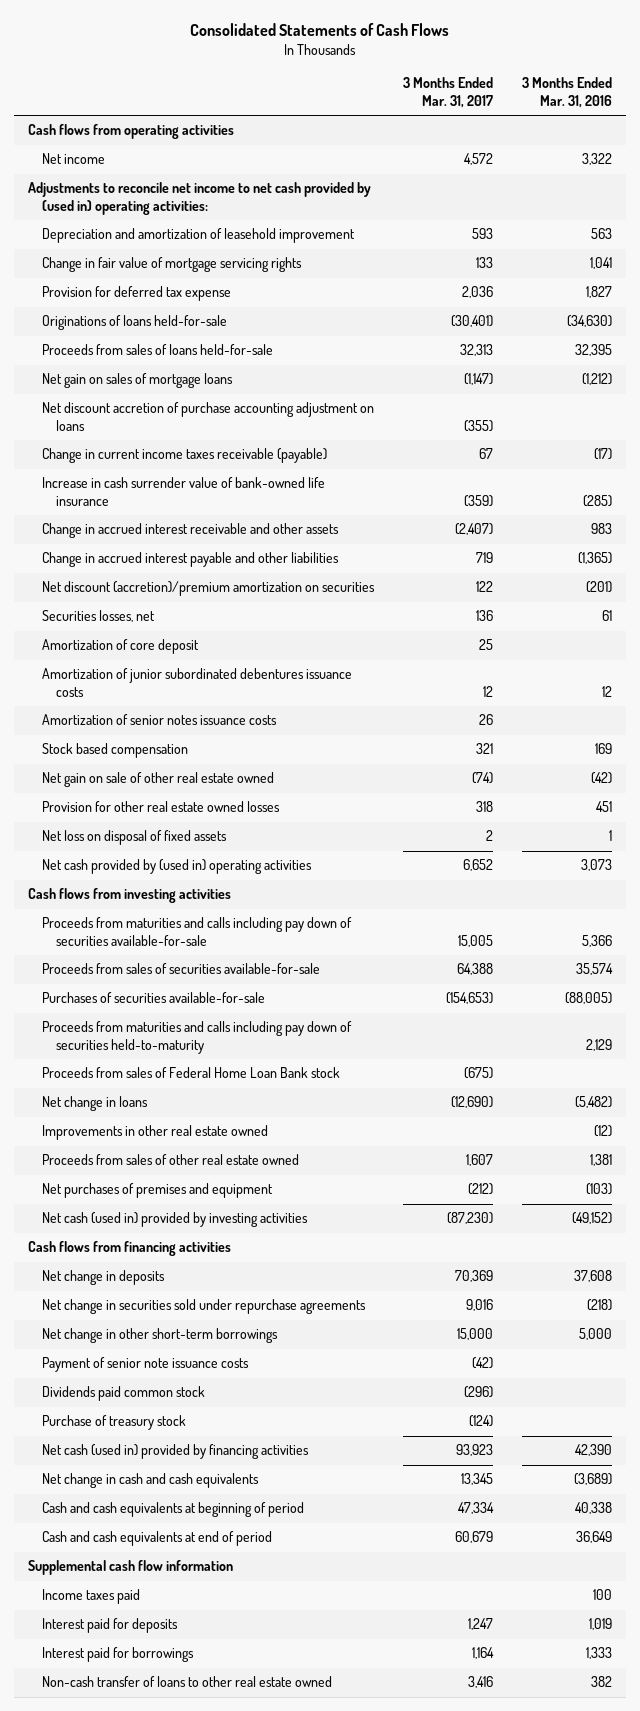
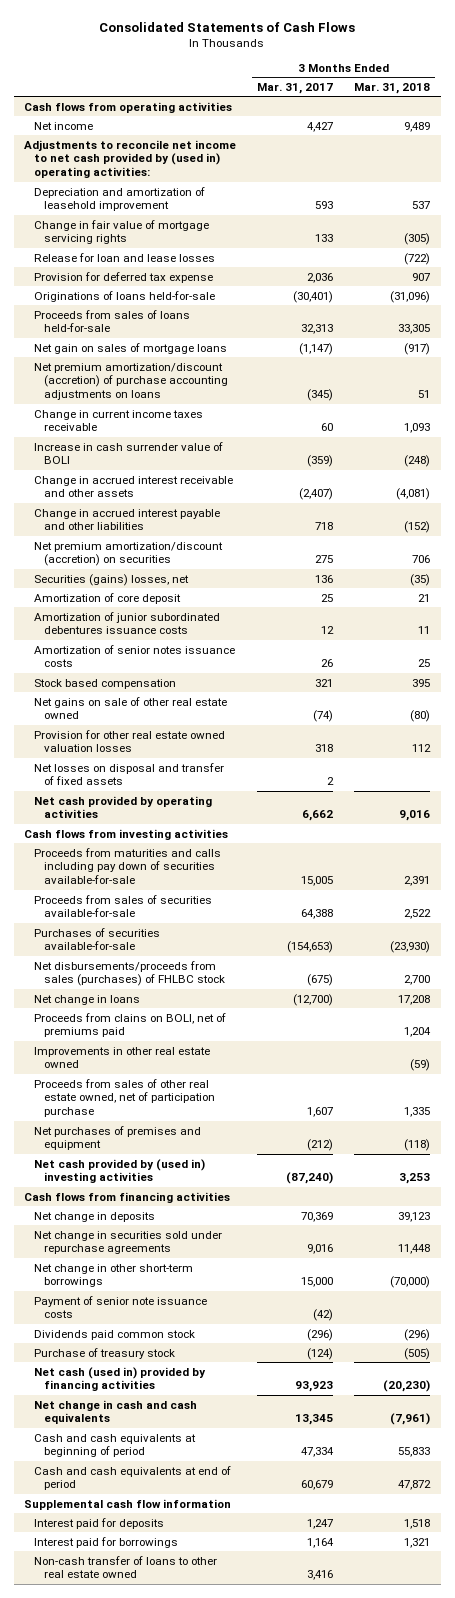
[521,77,612,109] 3 Months Ended Mar. 31, 2016 -> none
none -> [354,82,431,94] Mar. 31, 2018
[464,153,494,166] 4,572 -> [307,121,334,132] 4,427
none -> [34,252,216,262] Release for loan and lease losses
[42,402,375,432] Net discount accretion of purchase accounting adjustment on loans -> [34,362,229,401] Net premium amortization/discount (accretion) of purchase accounting adjustments on loans
[464,420,494,433] (355) -> [307,389,334,402] (345)
[42,448,328,464] Change in current income taxes receivable (payable) -> [34,409,204,432] Change in current income taxes receivable
[479,448,494,460] 67 -> [321,423,334,432] 60
[42,477,326,507] Increase in cash surrender value of bank-owned life insurance -> [34,441,224,465] Increase in cash surrender value of BOLI
[476,552,494,564] 719 -> [315,522,334,531] 718
[42,581,376,597] Net discount (accretion)/premium amortization on securities -> [34,541,224,567] Net premium amortization/discount (accretion) on securities
[476,581,494,593] 122 -> [315,555,334,564] 275
[42,610,156,623] Securities losses, net -> [34,573,190,586] Securities (gains) losses, net
[42,772,275,788] Net gain on sale of other real estate owned -> [34,696,228,720] Net gains on sale of other real estate owned
[42,801,281,813] Provision for other real estate owned losses -> [34,729,226,753] Provision for other real estate owned valuation losses
[42,830,228,846] Net loss on disposal of fixed assets -> [34,762,225,786] Net losses on disposal and transfer of fixed assets
[42,859,313,875] Net cash provided by (used in) operating activities -> [34,795,213,819] Net cash provided by operating activities
[463,859,494,872] 6,652 -> [302,810,334,822] 6,662
[42,1021,353,1055] Proceeds from maturities and calls including pay down of securities held-to-maturity -> none
[42,1067,341,1079] Proceeds from sales of Federal Home Loan Bank stock -> [34,960,226,987] Net disbursements/proceeds from sales (purchases) of FHLBC stock
[451,1096,494,1109] (12,690) -> [293,993,334,1006] (12,700)
none -> [34,1012,227,1038] Proceeds from clains on BOLI, net of premiums paid
[42,1154,300,1166] Proceeds from sales of other real estate owned -> [34,1078,216,1118] Proceeds from sales of other real estate owned, net of participation purchase
[42,1212,309,1228] Net cash (used in) provided by investing activities -> [34,1158,206,1184] Net cash provided by (used in) investing activities
[447,1212,494,1225] (87,230) -> [286,1172,334,1185] (87,240)
[42,1589,141,1605] Income taxes paid -> none

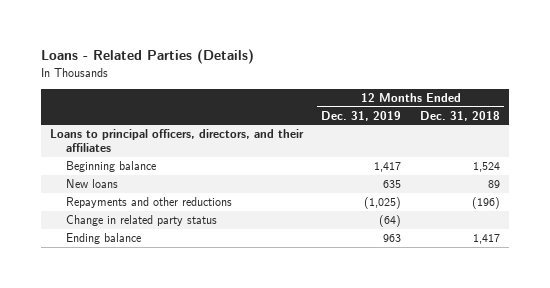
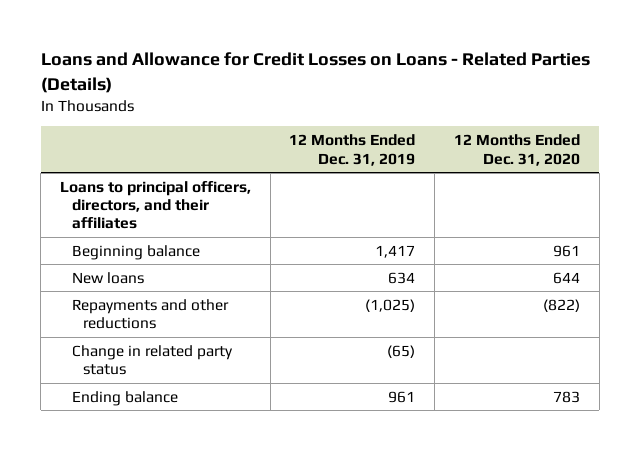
[41,49,255,65] Loans - Related Parties (Details) -> [40,52,590,93] Loans and Allowance for Credit Losses on Loans - Related Parties (Details)
[419,110,500,121] Dec. 31, 2018 -> none
none -> [453,134,580,166] 12 Months Ended Dec. 31, 2020
[383,180,402,189] 635 -> [388,271,416,284] 634
[379,215,402,228] (64) -> [387,344,416,358] (65)
[383,234,402,243] 963 -> [388,390,416,403] 961

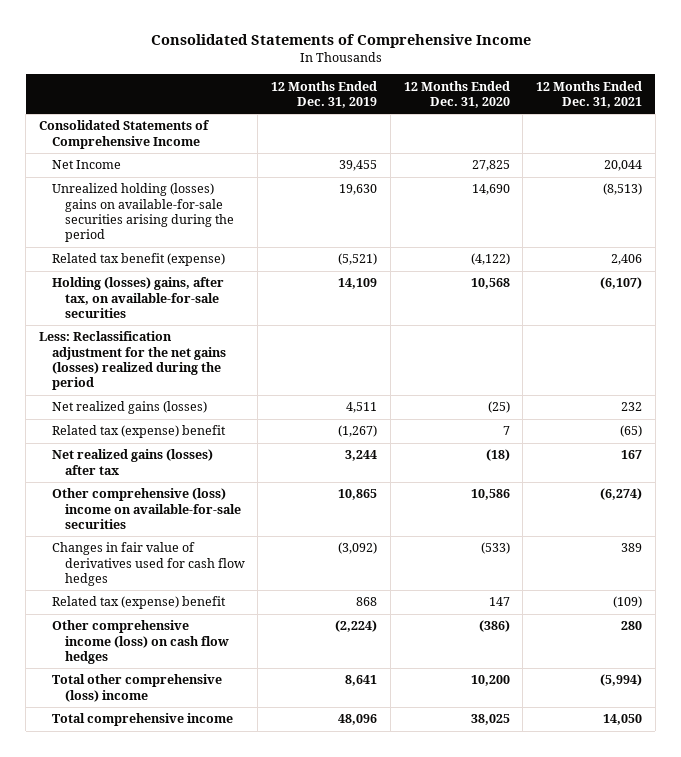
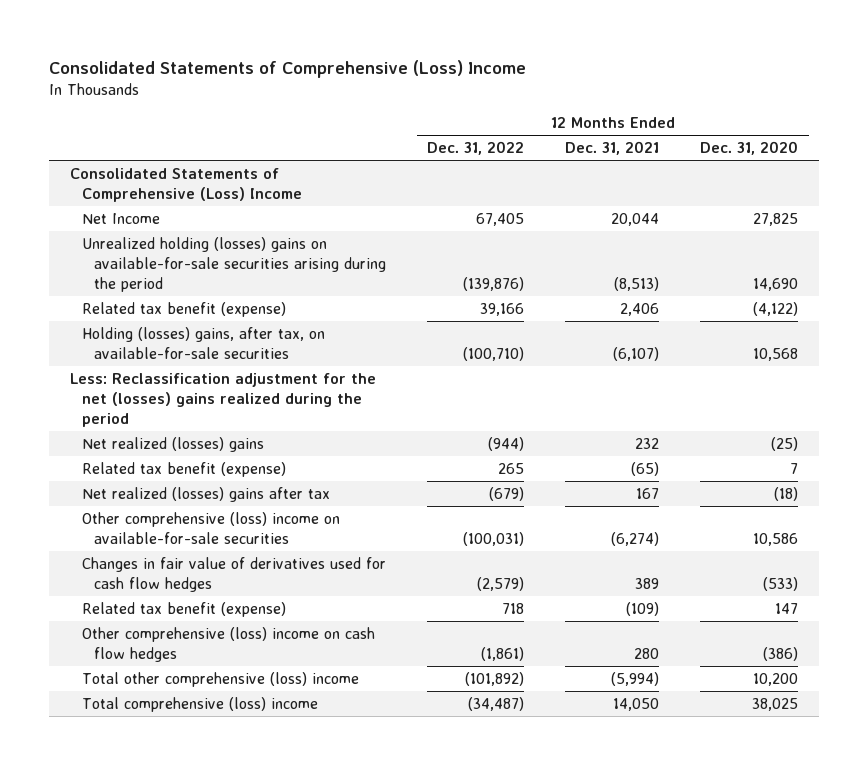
[150,34,531,49] Consolidated Statements of Comprehensive Income -> [49,59,527,78] Consolidated Statements of Comprehensive (Loss) Income
[271,80,378,108] 12 Months Ended Dec. 31, 2019 -> none
none -> [427,141,525,156] Dec. 31, 2022
[39,120,211,149] Consolidated Statements of Comprehensive Income -> [69,167,302,202] Consolidated Statements of Comprehensive (Loss) Income
[39,331,226,391] Less: Reclassification adjustment for the net gains (losses) realized during the period -> [69,372,376,427] Less: Reclassification adjustment for the net (losses) gains realized during the period
[51,401,207,415] Net realized gains (losses) -> [81,436,264,452] Net realized (losses) gains
[51,425,226,439] Related tax (expense) benefit -> [81,461,286,477] Related tax benefit (expense)
[51,449,213,475] Net realized gains (losses) after tax -> [81,486,330,502] Net realized (losses) gains after tax
[51,596,226,610] Related tax (expense) benefit -> [81,601,286,617] Related tax benefit (expense)
[51,620,229,664] Other comprehensive income (loss) on cash flow hedges -> [81,626,375,662] Other comprehensive (loss) income on cash flow hedges
[51,713,233,727] Total comprehensive income -> [81,696,318,712] Total comprehensive (loss) income

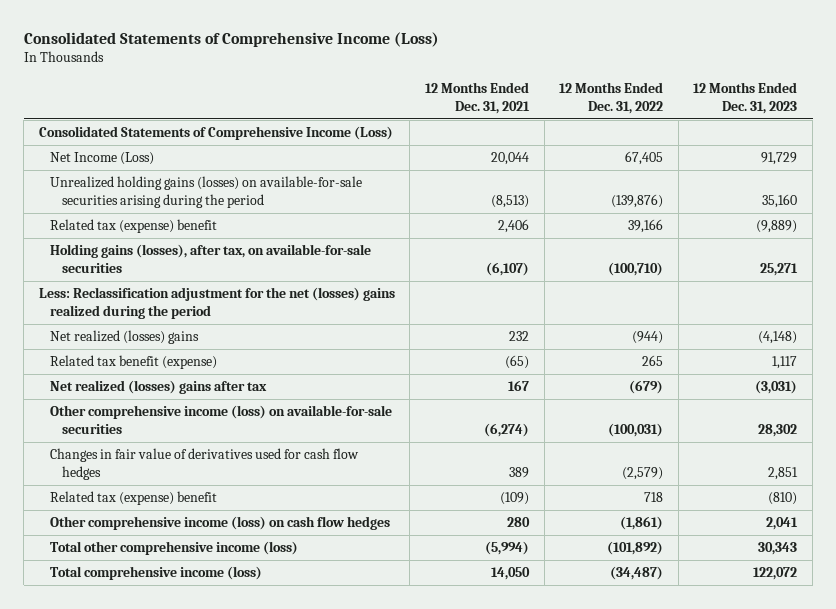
[49,59,527,78] Consolidated Statements of Comprehensive (Loss) Income -> [23,32,439,48] Consolidated Statements of Comprehensive Income (Loss)
[700,141,799,156] Dec. 31, 2020 -> none
none -> [693,82,798,114] 12 Months Ended Dec. 31, 2023
[69,167,302,202] Consolidated Statements of Comprehensive (Loss) Income -> [38,126,393,141] Consolidated Statements of Comprehensive Income (Loss)
[81,212,160,224] Net Income -> [50,152,155,166] Net Income (Loss)
[81,236,386,292] Unrealized holding (losses) gains on available-for-sale securities arising during the period -> [50,176,363,208] Unrealized holding gains (losses) on available-for-sale securities arising during the period
[81,301,286,317] Related tax benefit (expense) -> [50,219,218,234] Related tax (expense) benefit
[81,326,325,359] Holding (losses) gains, after tax, on available-for-sale securities -> [50,244,372,273] Holding gains (losses), after tax, on available-for-sale securities
[81,511,340,544] Other comprehensive (loss) income on available-for-sale securities -> [50,405,393,434] Other comprehensive income (loss) on available-for-sale securities
[81,601,286,617] Related tax benefit (expense) -> [50,491,218,506] Related tax (expense) benefit
[81,626,375,662] Other comprehensive (loss) income on cash flow hedges -> [50,516,391,531] Other comprehensive income (loss) on cash flow hedges
[81,671,359,687] Total other comprehensive (loss) income -> [50,541,299,556] Total other comprehensive income (loss)
[81,696,318,712] Total comprehensive (loss) income -> [50,566,263,581] Total comprehensive income (loss)

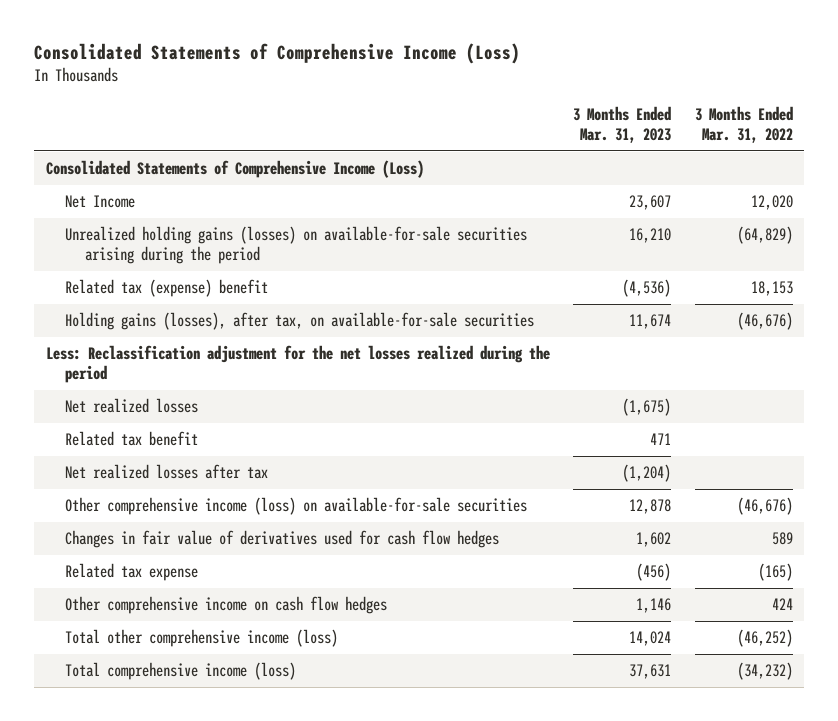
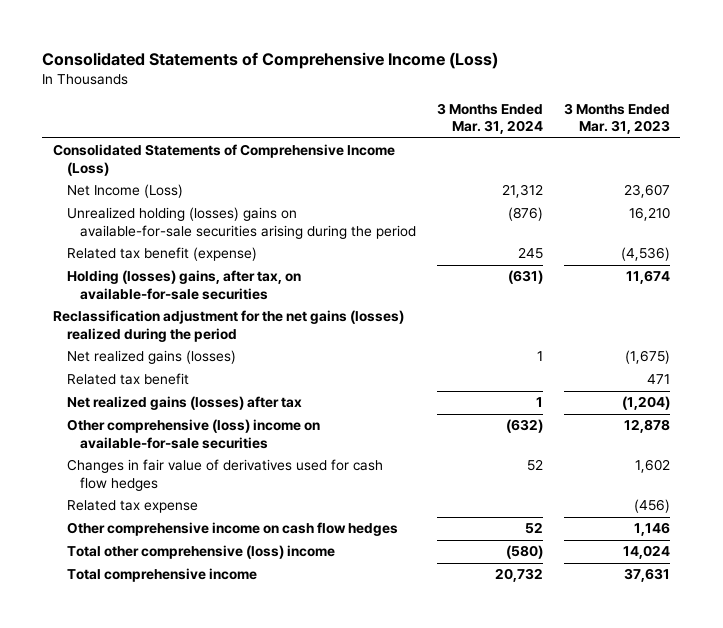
[694,105,793,144] 3 Months Ended Mar. 31, 2022 -> none
none -> [437,103,544,135] 3 Months Ended Mar. 31, 2024
[65,195,136,209] Net Income -> [66,184,183,199] Net Income (Loss)
[65,226,528,265] Unrealized holding gains (losses) on available-for-sale securities arising during the period -> [66,207,417,239] Unrealized holding (losses) gains on available-for-sale securities arising during the period
[65,279,269,298] Related tax (expense) benefit -> [66,247,257,262] Related tax benefit (expense)
[65,312,535,331] Holding gains (losses), after tax, on available-for-sale securities -> [66,270,301,300] Holding (losses) gains, after tax, on available-for-sale securities
[45,345,550,384] Less: Reclassification adjustment for the net losses realized during the period -> [52,310,404,342] Reclassification adjustment for the net gains (losses) realized during the period
[65,398,199,414] Net realized losses -> [66,350,236,365] Net realized gains (losses)
[65,464,269,480] Net realized losses after tax -> [66,396,302,411] Net realized gains (losses) after tax
[65,497,528,516] Other comprehensive income (loss) on available-for-sale securities -> [66,419,320,449] Other comprehensive (loss) income on available-for-sale securities
[65,629,339,648] Total other comprehensive income (loss) -> [66,545,335,560] Total other comprehensive (loss) income
[65,662,297,681] Total comprehensive income (loss) -> [66,568,257,583] Total comprehensive income

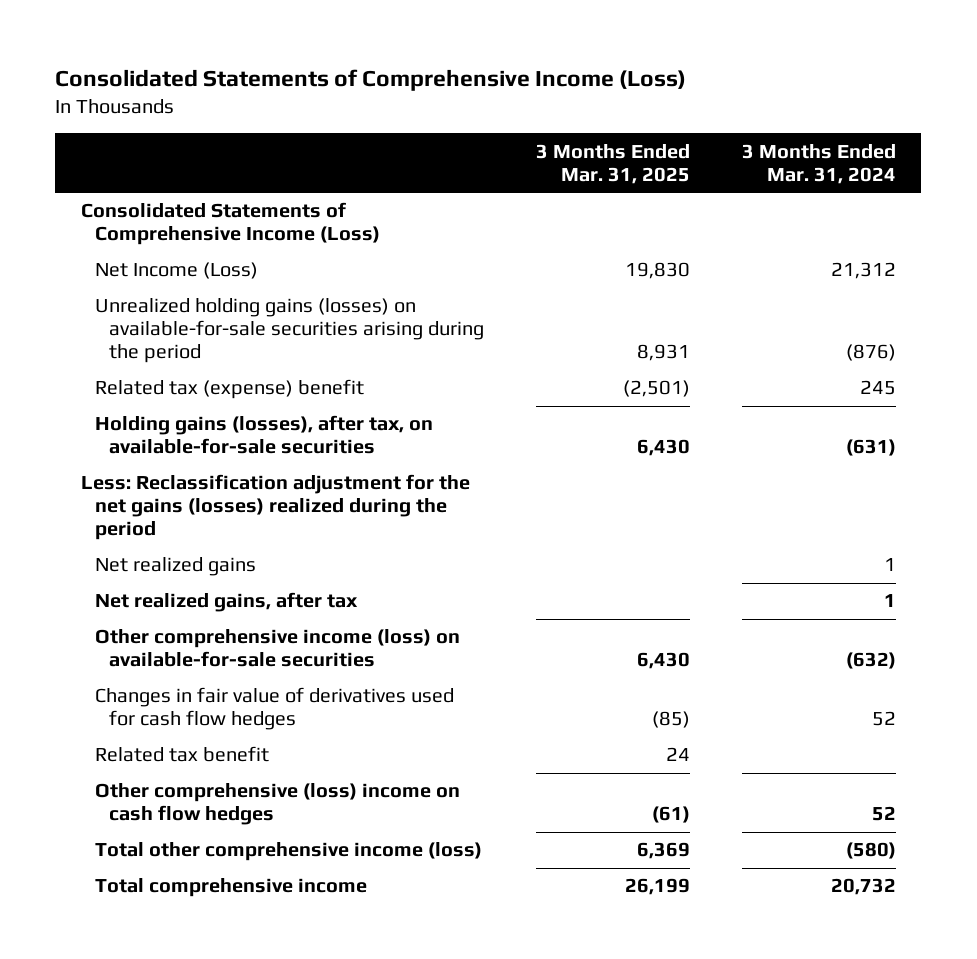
[563,103,670,135] 3 Months Ended Mar. 31, 2023 -> none
none -> [535,143,690,184] 3 Months Ended Mar. 31, 2025
[66,207,417,239] Unrealized holding (losses) gains on available-for-sale securities arising during the period -> [95,298,485,364] Unrealized holding gains (losses) on available-for-sale securities arising during the period
[66,247,257,262] Related tax benefit (expense) -> [95,379,365,400] Related tax (expense) benefit
[66,270,301,300] Holding (losses) gains, after tax, on available-for-sale securities -> [95,415,434,455] Holding gains (losses), after tax, on available-for-sale securities
[52,310,404,342] Reclassification adjustment for the net gains (losses) realized during the period -> [81,474,471,541] Less: Reclassification adjustment for the net gains (losses) realized during the period
[66,350,236,365] Net realized gains (losses) -> [95,557,257,577] Net realized gains
[66,396,302,411] Net realized gains (losses) after tax -> [95,592,359,613] Net realized gains, after tax
[66,419,320,449] Other comprehensive (loss) income on available-for-sale securities -> [95,629,461,668] Other comprehensive income (loss) on available-for-sale securities
[66,500,198,514] Related tax expense -> none
[66,373,189,386] Related tax benefit -> [95,746,270,763] Related tax benefit
[66,522,398,537] Other comprehensive income on cash flow hedges -> [95,783,461,826] Other comprehensive (loss) income on cash flow hedges
[66,545,335,560] Total other comprehensive (loss) income -> [95,842,483,862] Total other comprehensive income (loss)

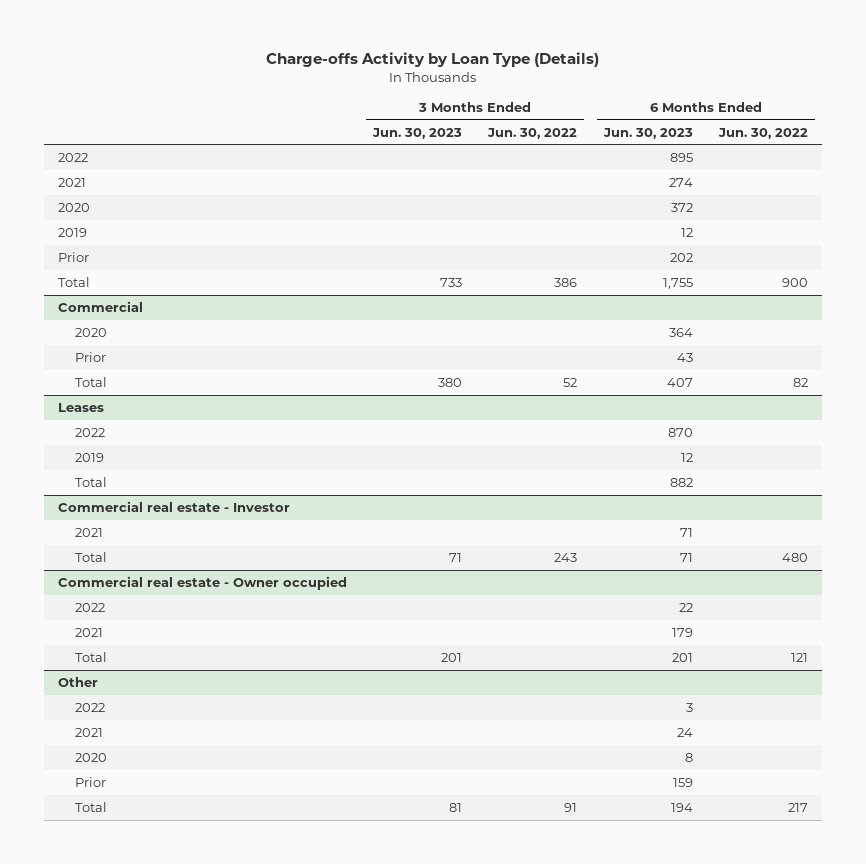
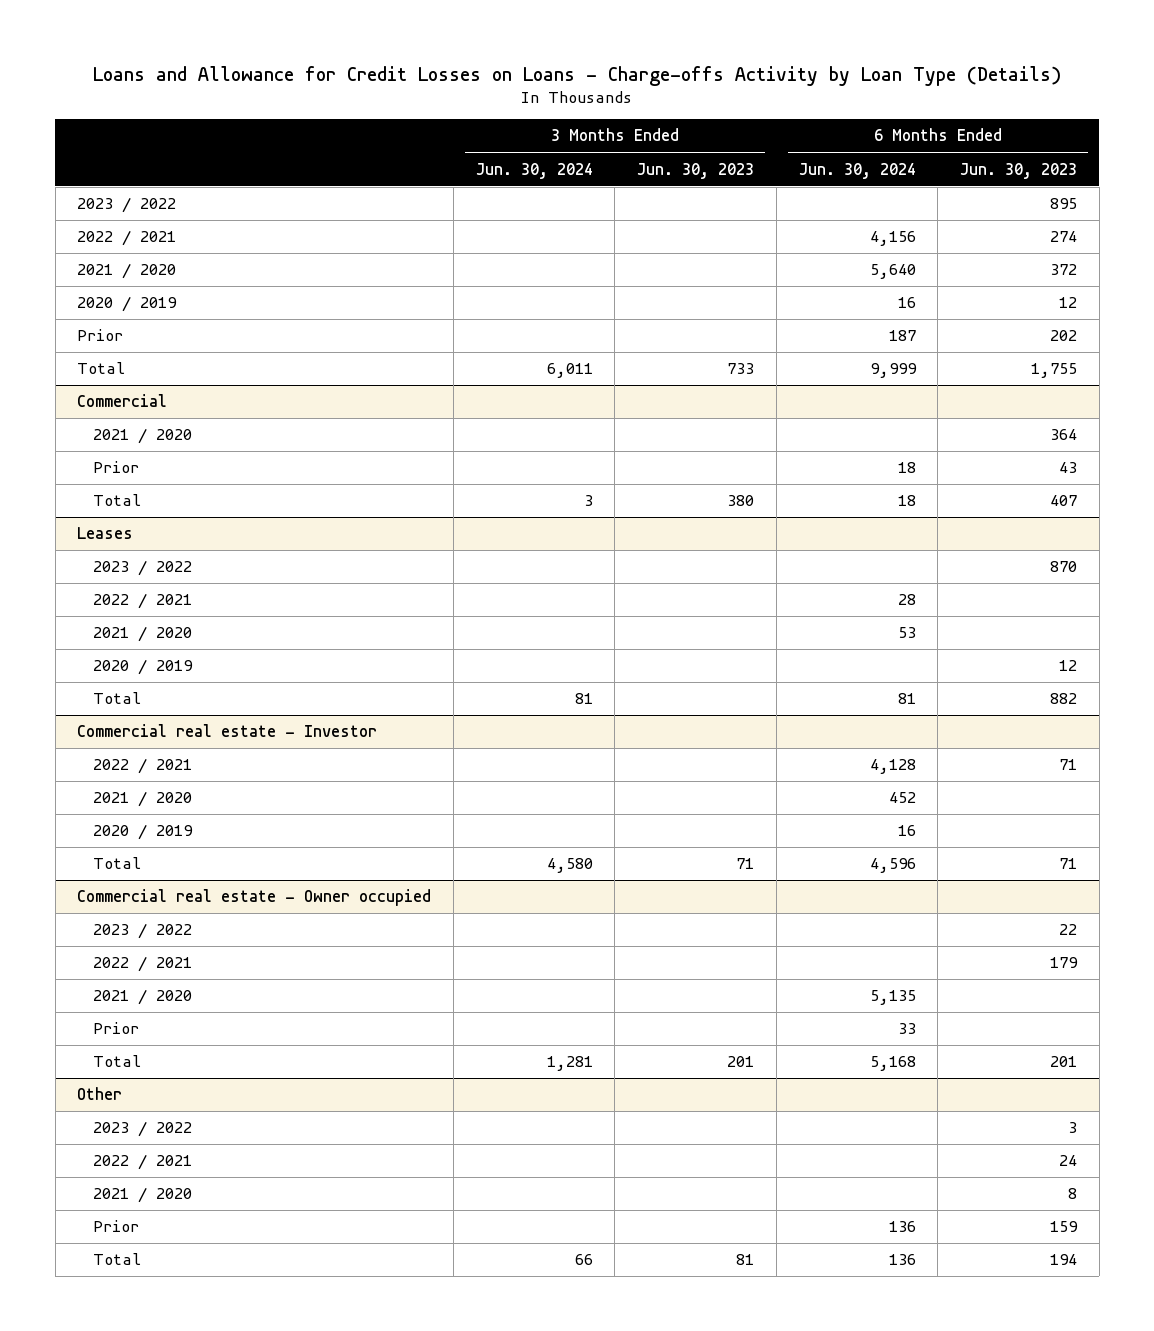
[265,52,599,68] Charge-offs Activity by Loan Type (Details) -> [93,65,1062,86] Loans and Allowance for Credit Losses on Loans - Charge-offs Activity by Loan Type (Details)
[487,127,578,139] Jun. 30, 2022 -> none
[718,127,809,139] Jun. 30, 2022 -> none
none -> [475,162,593,179] Jun. 30, 2024
none -> [798,162,916,179] Jun. 30, 2024
[57,152,88,162] 2022 -> [77,197,177,214] 2023 / 2022
[57,177,86,187] 2021 -> [77,230,177,247] 2022 / 2021
[57,202,90,212] 2020 -> [77,263,177,280] 2021 / 2020
[57,227,87,237] 2019 -> [77,296,178,313] 2020 / 2019
[75,327,108,337] 2020 -> [93,428,193,445] 2021 / 2020
[75,427,106,437] 2022 -> [93,560,193,577] 2023 / 2022
none -> [93,593,193,610] 2022 / 2021
none -> [93,626,193,643] 2021 / 2020
[75,452,105,462] 2019 -> [93,659,194,676] 2020 / 2019
[75,527,104,537] 2021 -> [93,758,193,775] 2022 / 2021
none -> [93,791,193,808] 2021 / 2020
none -> [93,824,194,841] 2020 / 2019
[75,602,106,612] 2022 -> [93,923,193,940] 2023 / 2022
[75,627,104,637] 2021 -> [93,956,193,973] 2022 / 2021
none -> [93,989,193,1006] 2021 / 2020
none -> [93,1022,140,1035] Prior
[75,702,106,712] 2022 -> [93,1121,193,1138] 2023 / 2022
[75,727,104,737] 2021 -> [93,1154,193,1171] 2022 / 2021
[75,752,108,762] 2020 -> [93,1187,193,1204] 2021 / 2020

